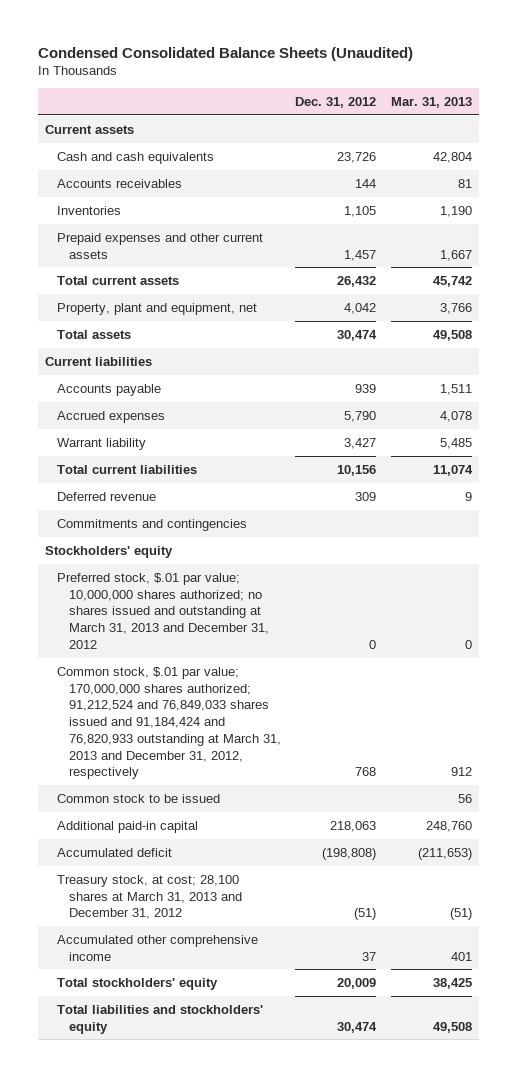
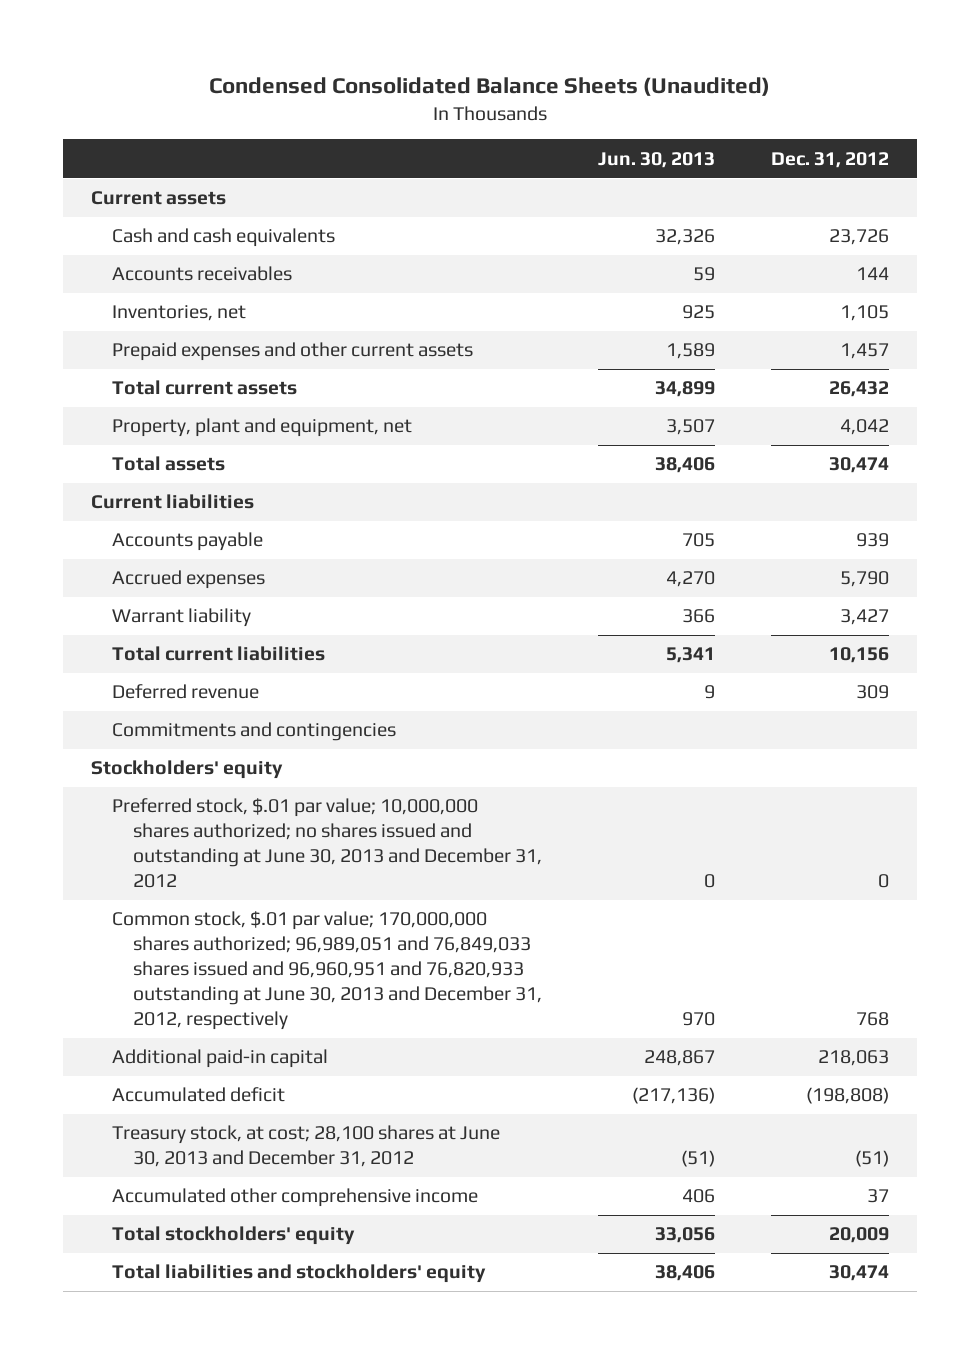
[391,96,473,108] Mar. 31, 2013 -> none
none -> [598,151,716,168] Jun. 30, 2013
[56,205,121,215] Inventories -> [112,305,247,322] Inventories, net
[56,793,220,803] Common stock to be issued -> none
[56,572,269,649] Preferred stock, $.01 par value; 10,000,000 shares authorized; no shares issued and outstanding at March 31, 2013 and December 31, 2012 -> [112,798,543,889] Preferred stock, $.01 par value; 10,000,000 shares authorized; no shares issued and outstanding at June 30, 2013 and December 31, 2012
[56,666,281,780] Common stock, $.01 par value; 170,000,000 shares authorized; 91,212,524 and 76,849,033 shares issued and 91,184,424 and 76,820,933 outstanding at March 31, 2013 and December 31, 2012, respectively -> [112,911,543,1031] Common stock, $.01 par value; 170,000,000 shares authorized; 96,989,051 and 76,849,033 shares issued and 96,960,951 and 76,820,933 outstanding at June 30, 2013 and December 31, 2012, respectively
[56,874,242,920] Treasury stock, at cost; 28,100 shares at March 31, 2013 and December 31, 2012 -> [112,1125,501,1168] Treasury stock, at cost; 28,100 shares at June 30, 2013 and December 31, 2012

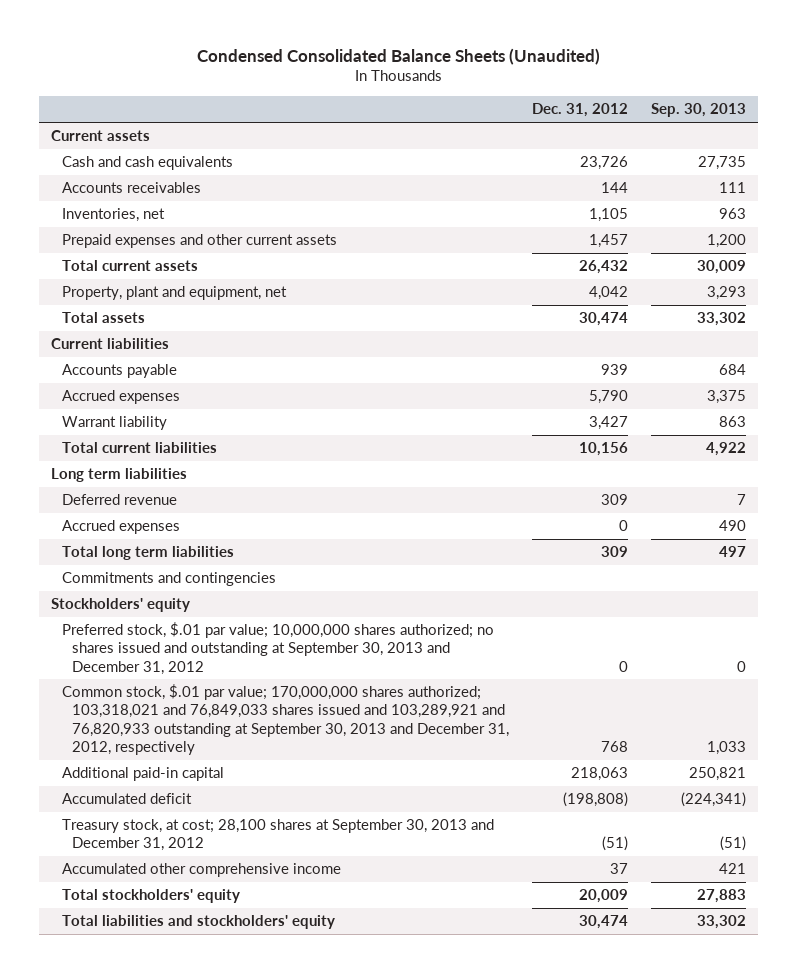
[598,151,716,168] Jun. 30, 2013 -> none
none -> [651,103,747,118] Sep. 30, 2013
none -> [50,468,187,483] Long term liabilities
none -> [61,520,180,535] Accrued expenses
none -> [61,546,234,561] Total long term liabilities
[112,798,543,889] Preferred stock, $.01 par value; 10,000,000 shares authorized; no shares issued and outstanding at June 30, 2013 and December 31, 2012 -> [61,622,494,675] Preferred stock, $.01 par value; 10,000,000 shares authorized; no shares issued and outstanding at September 30, 2013 and December 31, 2012
[112,911,543,1031] Common stock, $.01 par value; 170,000,000 shares authorized; 96,989,051 and 76,849,033 shares issued and 96,960,951 and 76,820,933 outstanding at June 30, 2013 and December 31, 2012, respectively -> [61,684,510,755] Common stock, $.01 par value; 170,000,000 shares authorized; 103,318,021 and 76,849,033 shares issued and 103,289,921 and 76,820,933 outstanding at September 30, 2013 and December 31, 2012, respectively
[112,1125,501,1168] Treasury stock, at cost; 28,100 shares at June 30, 2013 and December 31, 2012 -> [61,819,494,852] Treasury stock, at cost; 28,100 shares at September 30, 2013 and December 31, 2012

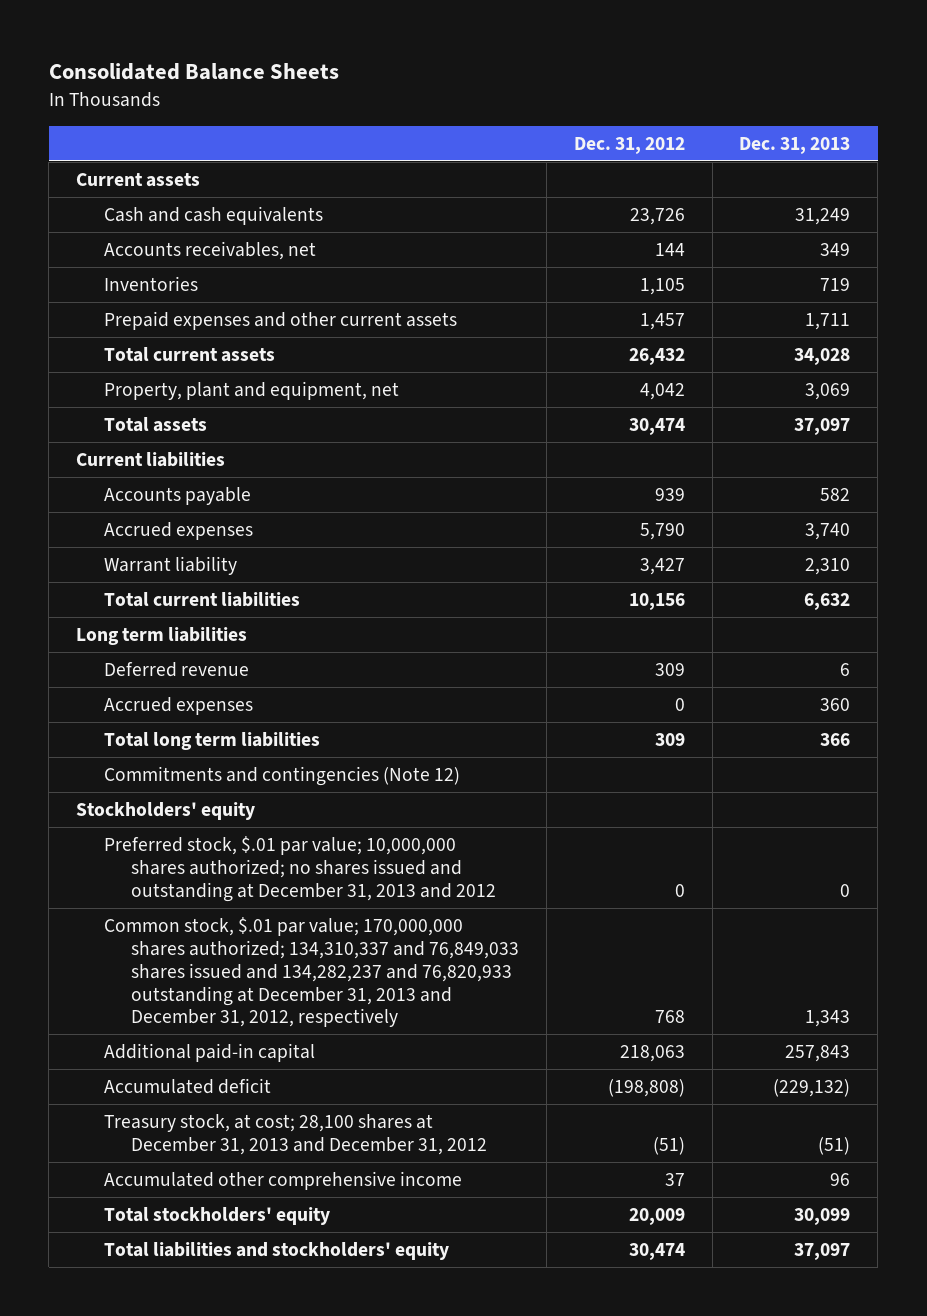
[196,47,600,65] Condensed Consolidated Balance Sheets (Unaudited) -> [48,63,339,81] Consolidated Balance Sheets
[651,103,747,118] Sep. 30, 2013 -> none
none -> [739,136,851,154] Dec. 31, 2013
[61,182,201,194] Accounts receivables -> [103,241,316,261] Accounts receivables, net
[61,208,165,223] Inventories, net -> [103,276,198,292] Inventories
[61,572,276,587] Commitments and contingencies -> [103,766,460,787] Commitments and contingencies (Note 12)
[61,622,494,675] Preferred stock, $.01 par value; 10,000,000 shares authorized; no shares issued and outstanding at September 30, 2013 and December 31, 2012 -> [103,836,497,902] Preferred stock, $.01 par value; 10,000,000 shares authorized; no shares issued and outstanding at December 31, 2013 and 2012
[61,684,510,755] Common stock, $.01 par value; 170,000,000 shares authorized; 103,318,021 and 76,849,033 shares issued and 103,289,921 and 76,820,933 outstanding at September 30, 2013 and December 31, 2012, respectively -> [103,917,520,1028] Common stock, $.01 par value; 170,000,000 shares authorized; 134,310,337 and 76,849,033 shares issued and 134,282,237 and 76,820,933 outstanding at December 31, 2013 and December 31, 2012, respectively
[61,819,494,852] Treasury stock, at cost; 28,100 shares at September 30, 2013 and December 31, 2012 -> [103,1114,488,1155] Treasury stock, at cost; 28,100 shares at December 31, 2013 and December 31, 2012

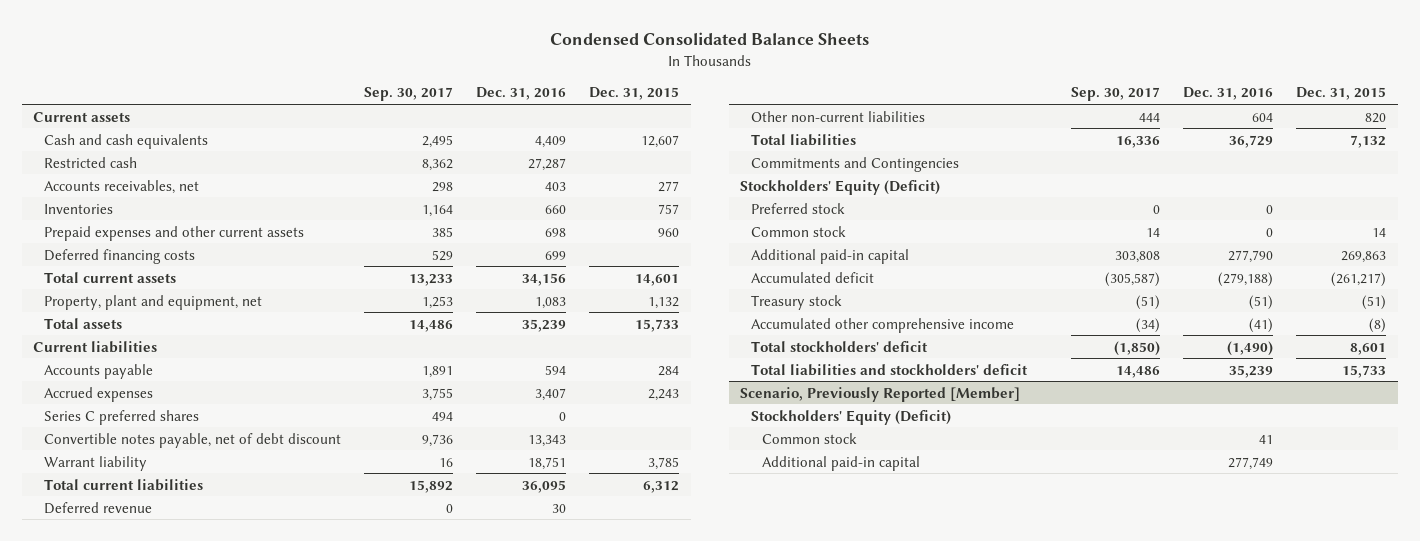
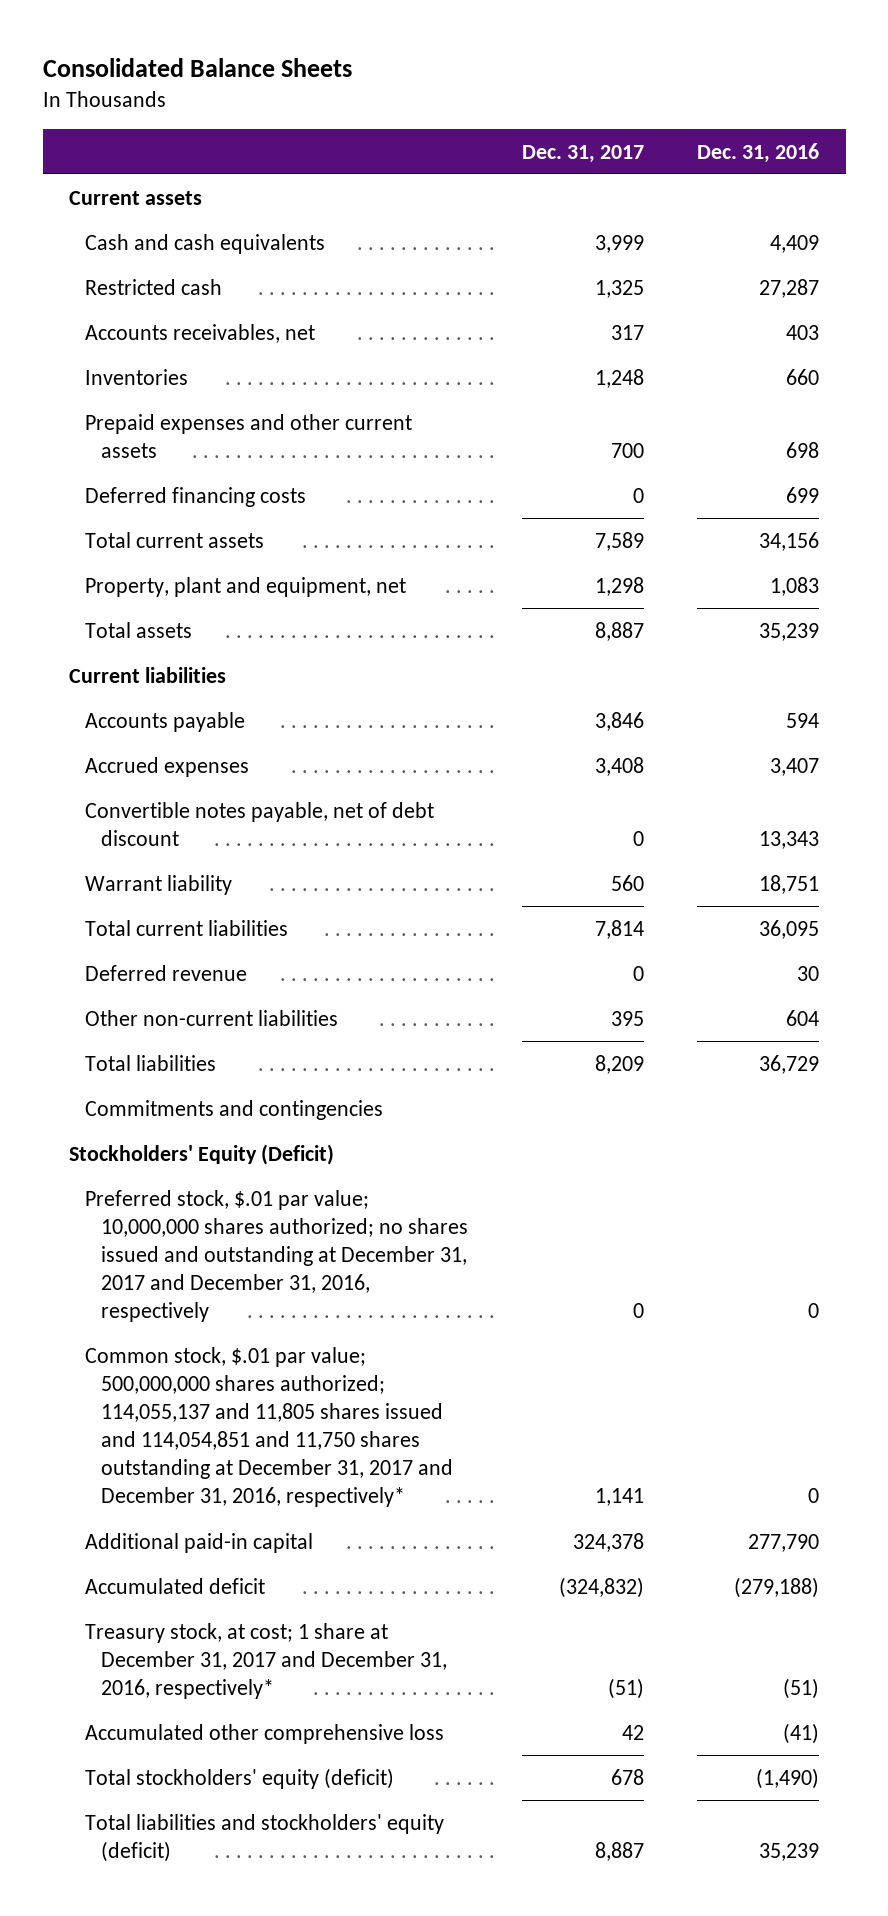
[549,32,869,46] Condensed Consolidated Balance Sheets -> [42,57,352,77] Consolidated Balance Sheets
[364,87,454,102] Sep. 30, 2017 -> none
[589,87,680,101] Dec. 31, 2015 -> none
none -> [521,144,644,163] Dec. 31, 2017
[44,409,200,425] Series C preferred shares -> none
[751,156,960,172] Commitments and Contingencies -> [85,1099,384,1120] Commitments and contingencies
[751,202,846,214] Preferred stock -> [85,1189,469,1323] Preferred stock, $.01 par value; 10,000,000 shares authorized; no shares issued and outstanding at December 31, 2017 and December 31, 2016, respectively
[751,225,847,237] Common stock -> [85,1346,454,1508] Common stock, $.01 par value; 500,000,000 shares authorized; 114,055,137 and 11,805 shares issued and 114,054,851 and 11,750 shares outstanding at December 31, 2017 and December 31, 2016, respectively*
[740,386,1021,402] Scenario, Previously Reported [Member] -> none
[751,409,952,425] Stockholders' Equity (Deficit) -> none
[762,432,858,444] Common stock -> none
[762,455,921,471] Additional paid-in capital -> none
[751,294,843,310] Treasury stock -> [85,1622,448,1699] Treasury stock, at cost; 1 share at December 31, 2017 and December 31, 2016, respectively*
[751,317,1015,333] Accumulated other comprehensive income -> [85,1723,445,1744] Accumulated other comprehensive loss
[751,340,929,352] Total stockholders' deficit -> [85,1767,395,1789] Total stockholders' equity (deficit)
[751,363,1029,376] Total liabilities and stockholders' deficit -> [85,1813,445,1862] Total liabilities and stockholders' equity (deficit)

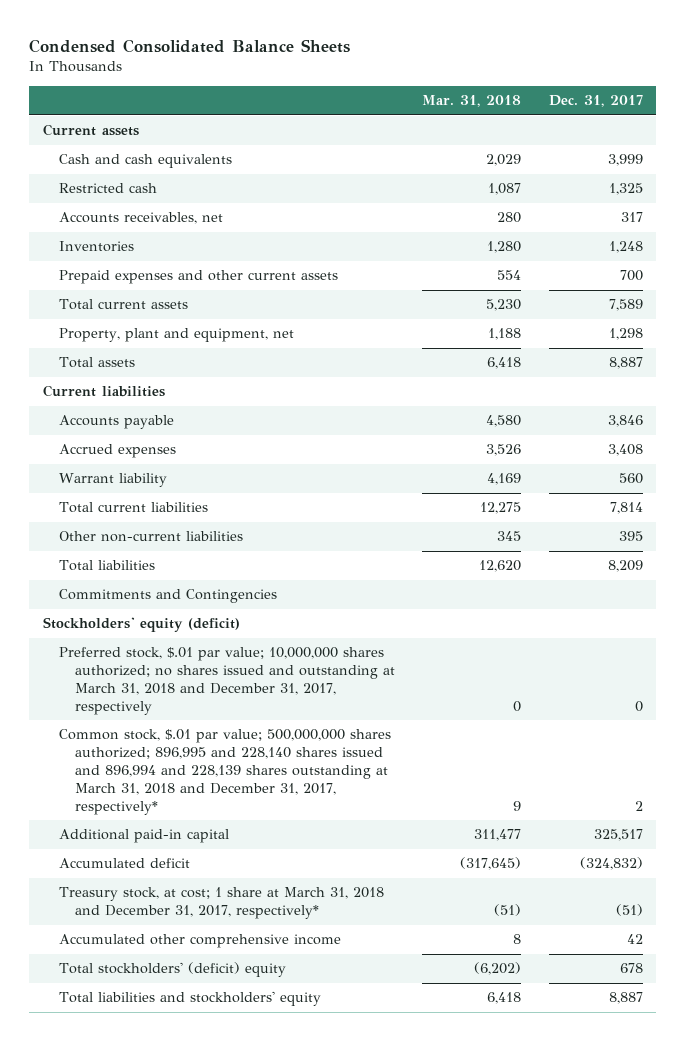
[42,57,352,77] Consolidated Balance Sheets -> [28,38,350,53] Condensed Consolidated Balance Sheets
[697,142,820,163] Dec. 31, 2016 -> none
none -> [422,95,522,108] Mar. 31, 2018
[85,486,307,507] Deferred financing costs -> none
[85,801,435,846] Convertible notes payable, net of debt discount -> none
[85,964,248,981] Deferred revenue -> none
[85,1099,384,1120] Commitments and contingencies -> [58,589,277,604] Commitments and Contingencies
[69,1143,335,1165] Stockholders' Equity (Deficit) -> [42,617,240,633] Stockholders' equity (deficit)
[85,1189,469,1323] Preferred stock, $.01 par value; 10,000,000 shares authorized; no shares issued and outstanding at December 31, 2017 and December 31, 2016, respectively -> [58,647,395,716] Preferred stock, $.01 par value; 10,000,000 shares authorized; no shares issued and outstanding at March 31, 2018 and December 31, 2017, respectively
[85,1346,454,1508] Common stock, $.01 par value; 500,000,000 shares authorized; 114,055,137 and 11,805 shares issued and 114,054,851 and 11,750 shares outstanding at December 31, 2017 and December 31, 2016, respectively* -> [58,729,391,816] Common stock, $.01 par value; 500,000,000 shares authorized; 896,995 and 228,140 shares issued and 896,994 and 228,139 shares outstanding at March 31, 2018 and December 31, 2017, respectively*
[594,1488,644,1507] 1,141 -> [634,801,643,812] 2
[572,1532,644,1552] 324,378 -> [593,829,643,842] 325,517
[85,1622,448,1699] Treasury stock, at cost; 1 share at December 31, 2017 and December 31, 2016, respectively* -> [58,887,384,920] Treasury stock, at cost; 1 share at March 31, 2018 and December 31, 2017, respectively*
[85,1723,445,1744] Accumulated other comprehensive loss -> [58,934,341,949] Accumulated other comprehensive income
[85,1767,395,1789] Total stockholders' equity (deficit) -> [58,962,286,978] Total stockholders' (deficit) equity
[85,1813,445,1862] Total liabilities and stockholders' equity (deficit) -> [58,991,321,1007] Total liabilities and stockholders' equity

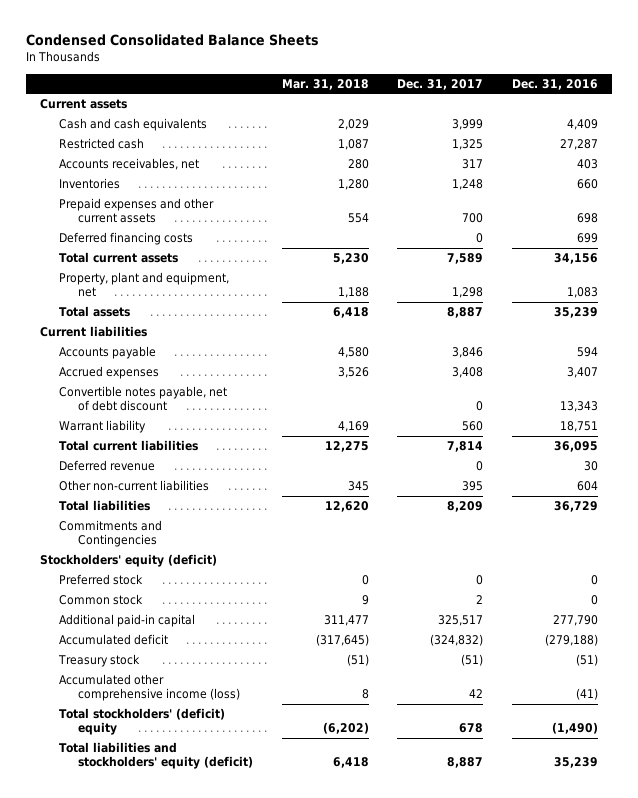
none -> [511,78,598,90] Dec. 31, 2016
none -> [59,232,194,246] Deferred financing costs
none -> [59,386,228,412] Convertible notes payable, net of debt discount
none -> [59,460,156,472] Deferred revenue
[58,647,395,716] Preferred stock, $.01 par value; 10,000,000 shares authorized; no shares issued and outstanding at March 31, 2018 and December 31, 2017, respectively -> [59,574,144,586] Preferred stock
[58,729,391,816] Common stock, $.01 par value; 500,000,000 shares authorized; 896,995 and 228,140 shares issued and 896,994 and 228,139 shares outstanding at March 31, 2018 and December 31, 2017, respectively* -> [59,594,144,606] Common stock
[58,887,384,920] Treasury stock, at cost; 1 share at March 31, 2018 and December 31, 2017, respectively* -> [58,654,141,668] Treasury stock
[58,934,341,949] Accumulated other comprehensive income -> [59,674,240,702] Accumulated other comprehensive income (loss)
[58,991,321,1007] Total liabilities and stockholders' equity -> [59,742,253,770] Total liabilities and stockholders' equity (deficit)

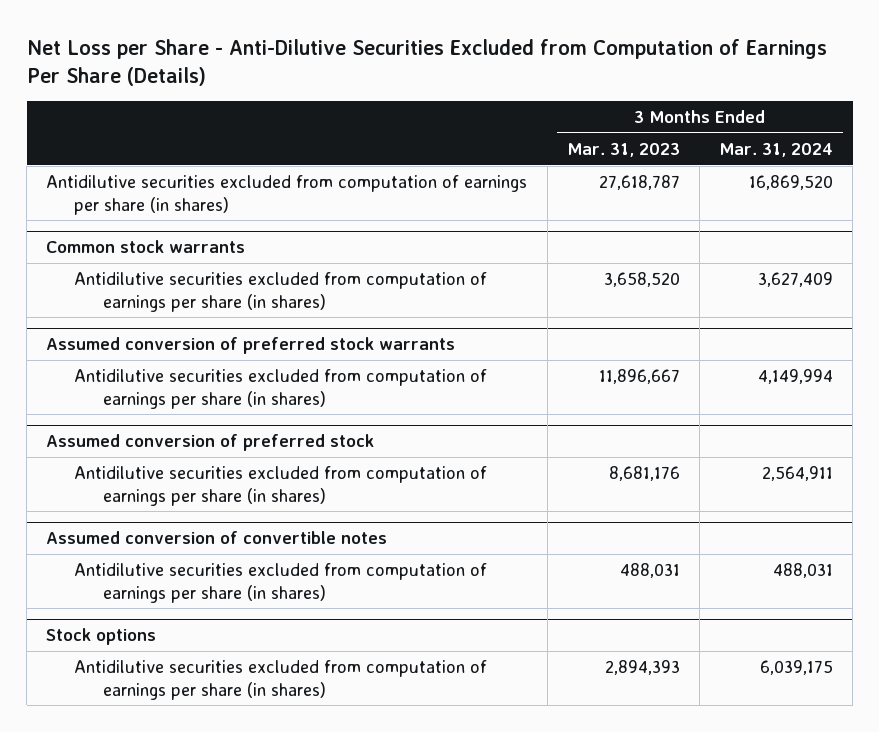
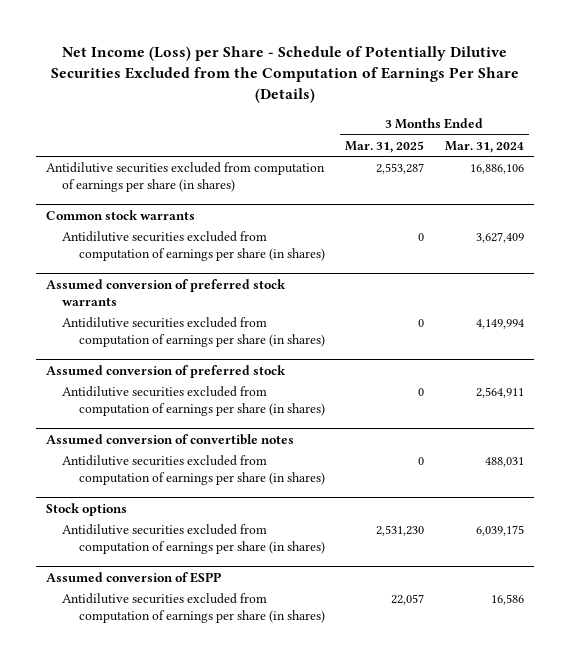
[26,38,827,86] Net Loss per Share - Anti-Dilutive Securities Excluded from Computation of Earnings Per Share (Details) -> [50,45,519,104] Net Income (Loss) per Share - Schedule of Potentially Dilutive Securities Excluded from the Computation of Earnings Per Share (Details)
[566,142,680,157] Mar. 31, 2023 -> none
none -> [345,140,425,153] Mar. 31, 2025
[749,175,834,191] 16,869,520 -> [469,164,524,175] 16,886,106
none -> [45,571,221,583] Assumed conversion of ESPP
none -> [62,593,325,624] Antidilutive securities excluded from computation of earnings per share (in shares)

